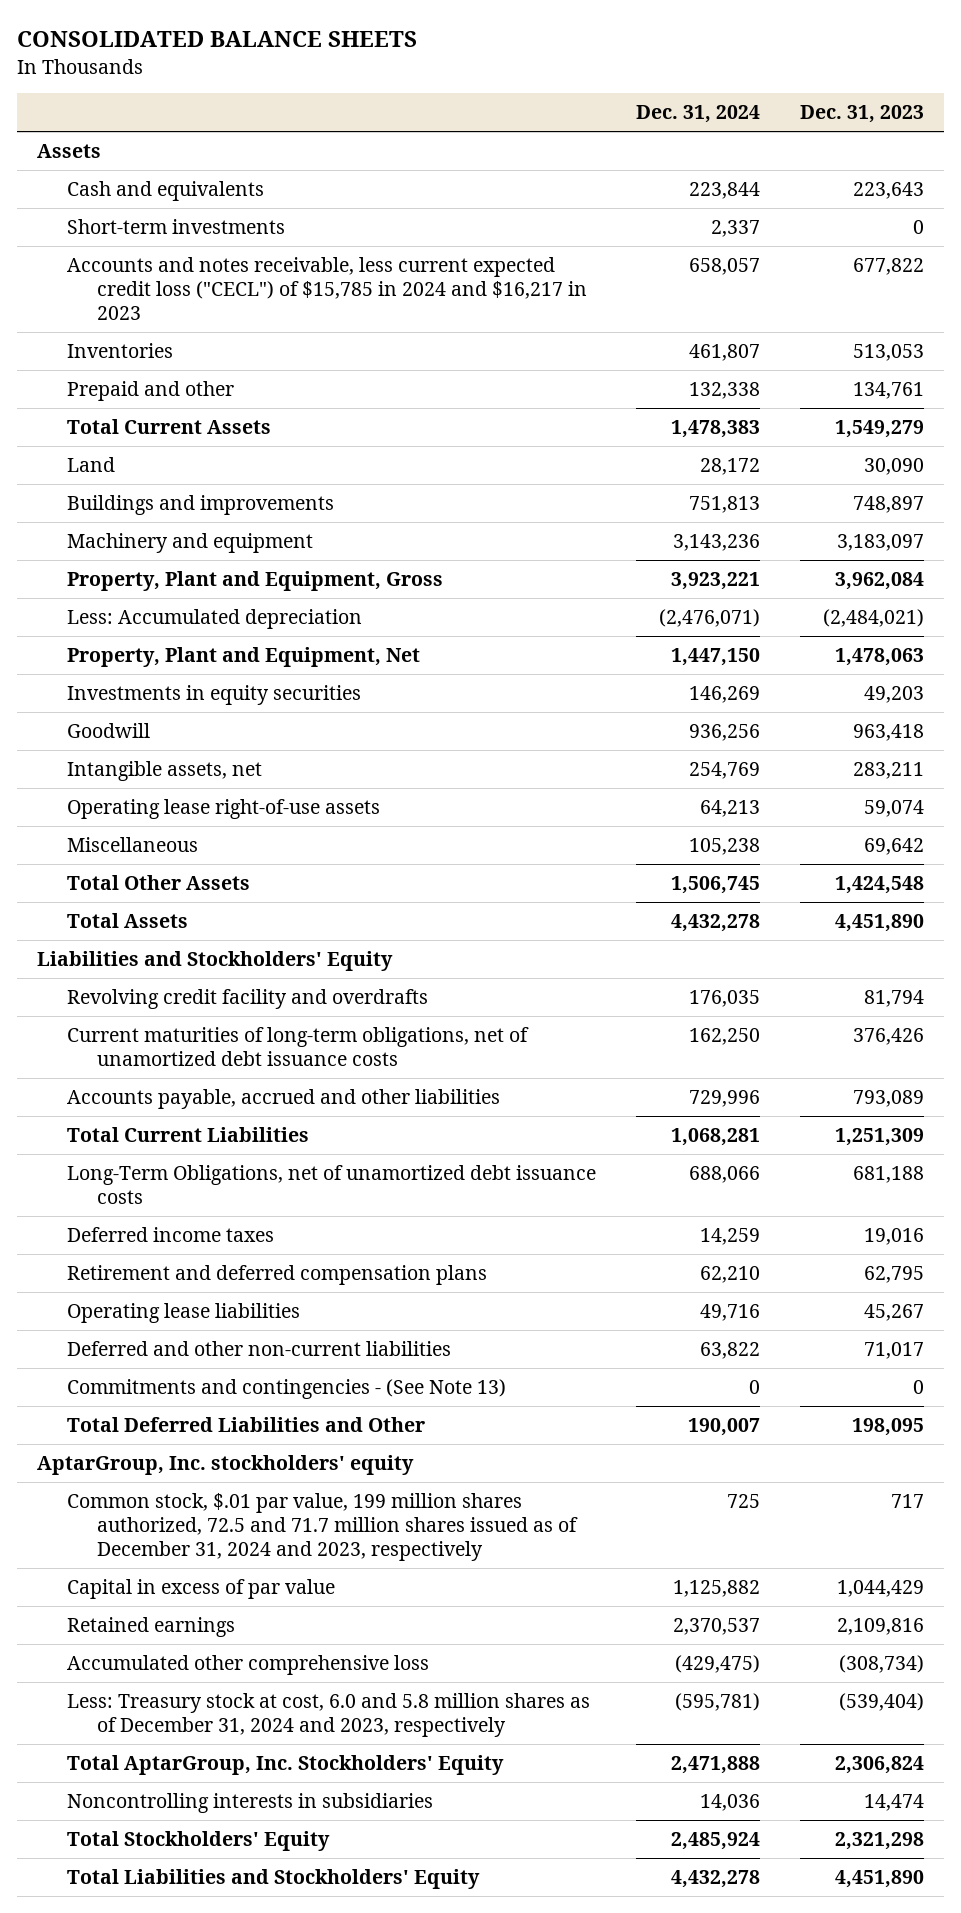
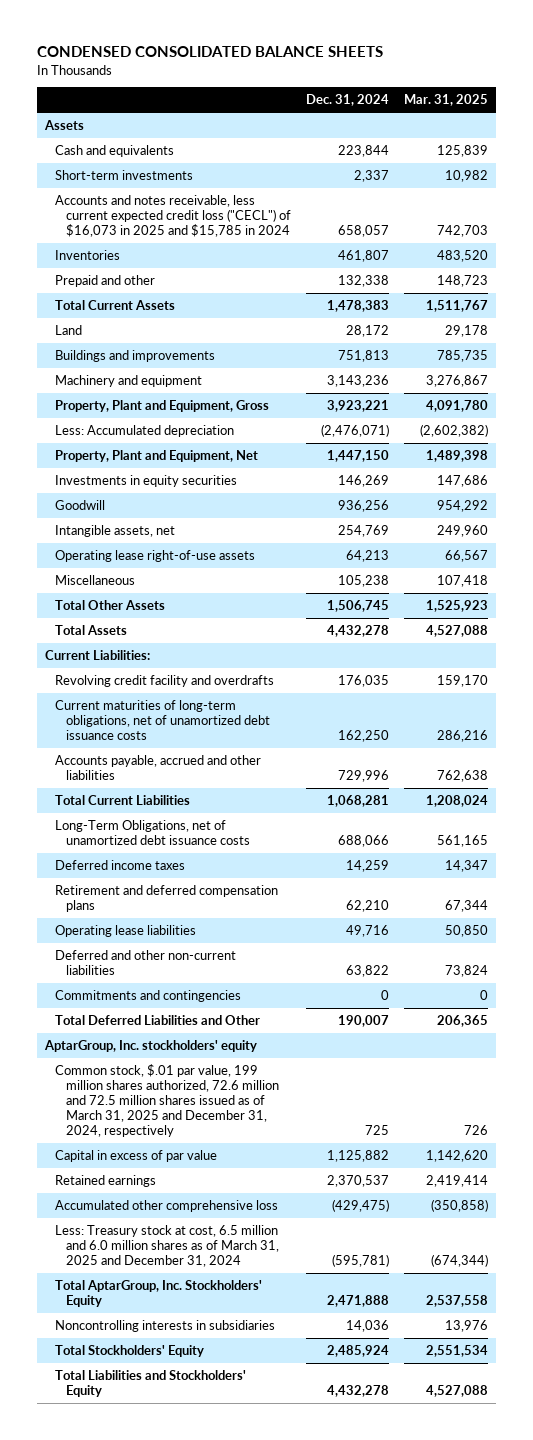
[16,31,417,48] CONSOLIDATED BALANCE SHEETS -> [37,46,384,58] CONDENSED CONSOLIDATED BALANCE SHEETS
[800,105,925,124] Dec. 31, 2023 -> none
none -> [404,94,489,107] Mar. 31, 2025
[66,257,588,321] Accounts and notes receivable, less current expected credit loss ("CECL") of $15,785 in 2024 and $16,217 in 2023 -> [55,195,291,237] Accounts and notes receivable, less current expected credit loss ("CECL") of $16,073 in 2025 and $15,785 in 2024
[36,951,393,972] Liabilities and Stockholders' Equity -> none
none -> [44,650,150,661] Current Liabilities:
[66,1379,506,1400] Commitments and contingencies - (See Note 13) -> [55,990,242,1003] Commitments and contingencies
[66,1493,579,1562] Common stock, $.01 par value, 199 million shares authorized, 72.5 and 71.7 million shares issued as of December 31, 2024 and 2023, respectively -> [55,1064,279,1137] Common stock, $.01 par value, 199 million shares authorized, 72.6 million and 72.5 million shares issued as of March 31, 2025 and December 31, 2024, respectively
[66,1693,590,1738] Less: Treasury stock at cost, 6.0 and 5.8 million shares as of December 31, 2024 and 2023, respectively -> [55,1225,279,1267] Less: Treasury stock at cost, 6.5 million and 6.0 million shares as of March 31, 2025 and December 31, 2024

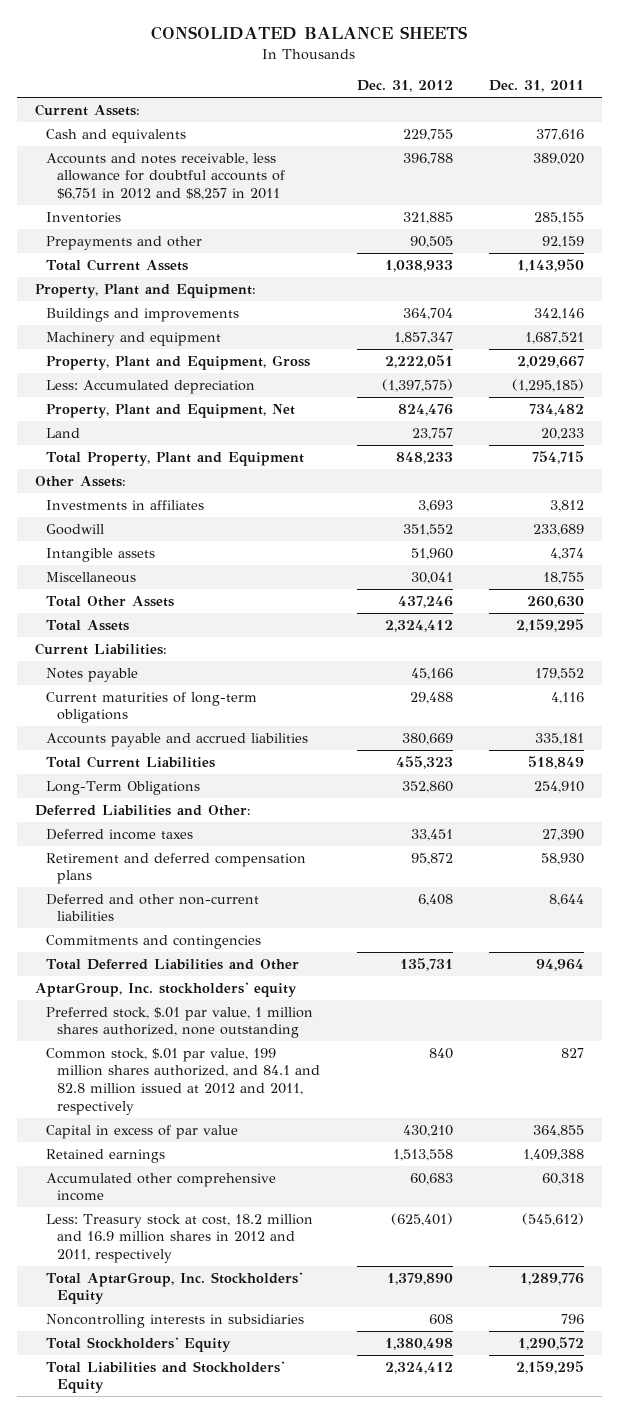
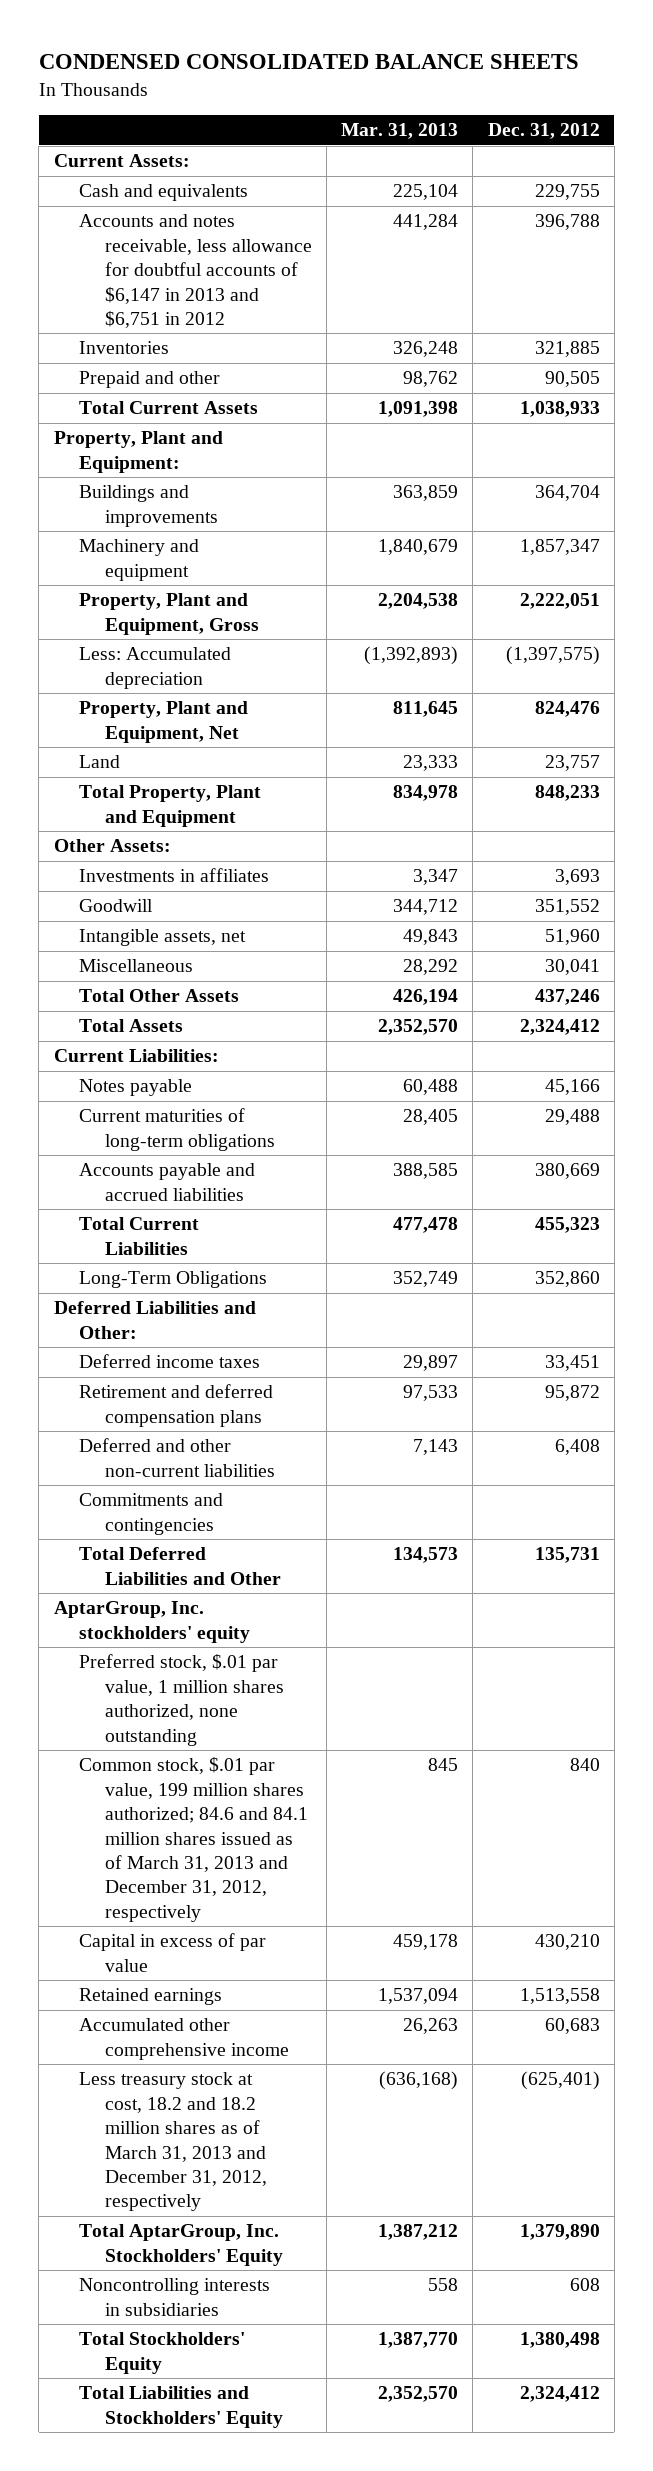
[151,26,468,41] CONSOLIDATED BALANCE SHEETS -> [38,54,579,70] CONDENSED CONSOLIDATED BALANCE SHEETS
[488,80,584,93] Dec. 31, 2011 -> none
none -> [341,123,459,140] Mar. 31, 2013
[46,152,286,201] Accounts and notes receivable, less allowance for doubtful accounts of $6,751 in 2012 and $8,257 in 2011 -> [79,214,312,328] Accounts and notes receivable, less allowance for doubtful accounts of $6,147 in 2013 and $6,751 in 2012
[46,235,203,250] Prepayments and other -> [79,371,221,389] Prepaid and other
[46,547,156,562] Intangible assets -> [79,929,247,947] Intangible assets, net
[46,1047,321,1115] Common stock, $.01 par value, 199 million shares authorized, and 84.1 and 82.8 million issued at 2012 and 2011, respectively -> [79,1757,308,1922] Common stock, $.01 par value, 199 million shares authorized; 84.6 and 84.1 million shares issued as of March 31, 2013 and December 31, 2012, respectively
[46,1213,314,1264] Less: Treasury stock at cost, 18.2 million and 16.9 million shares in 2012 and 2011, respectively -> [79,2072,267,2212] Less treasury stock at cost, 18.2 and 18.2 million shares as of March 31, 2013 and December 31, 2012, respectively

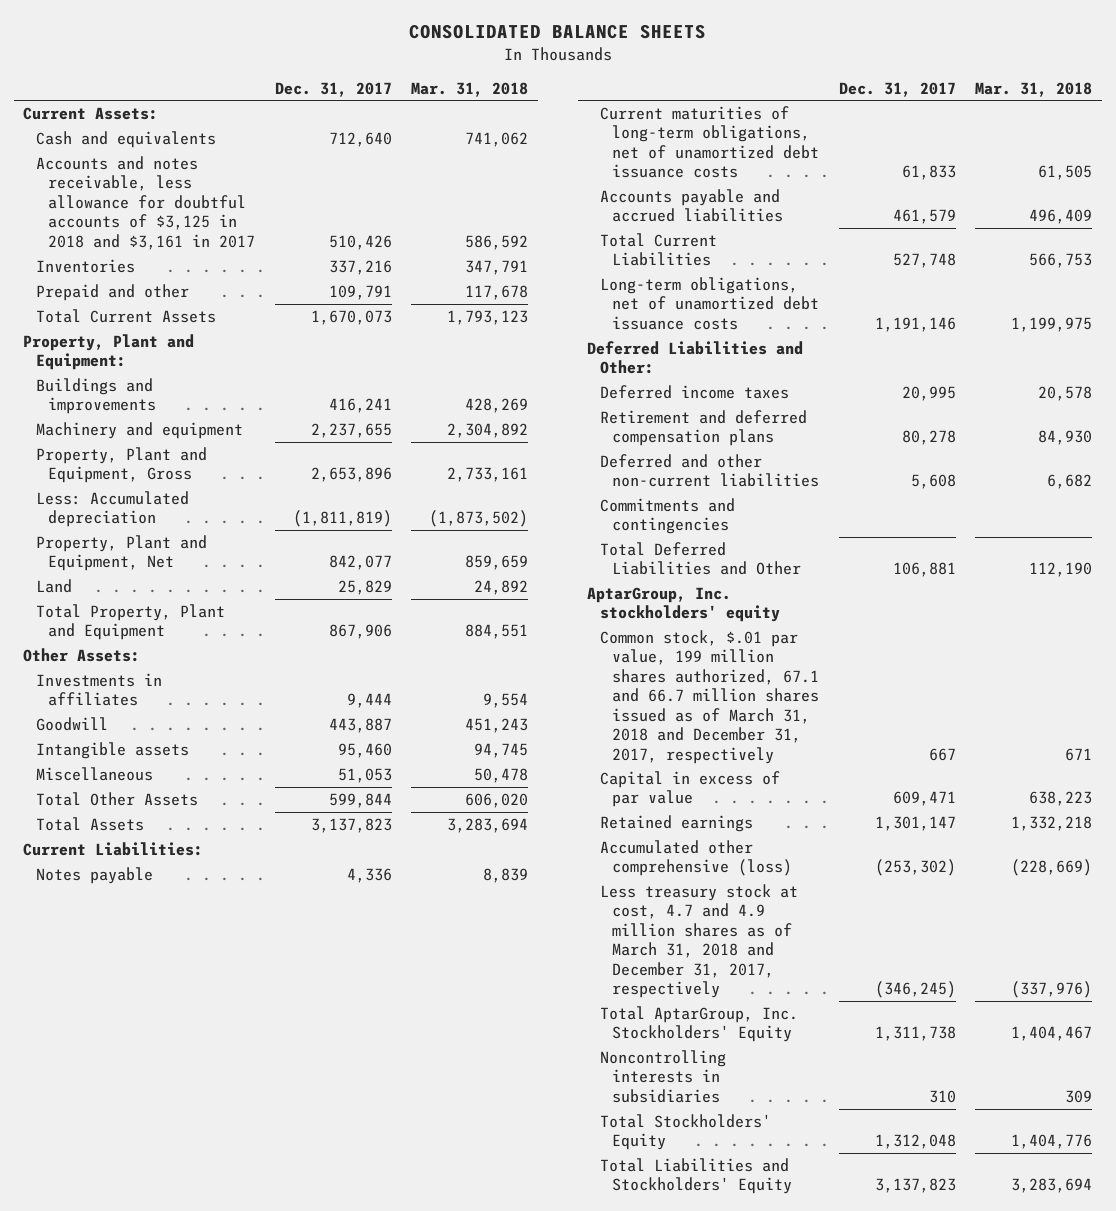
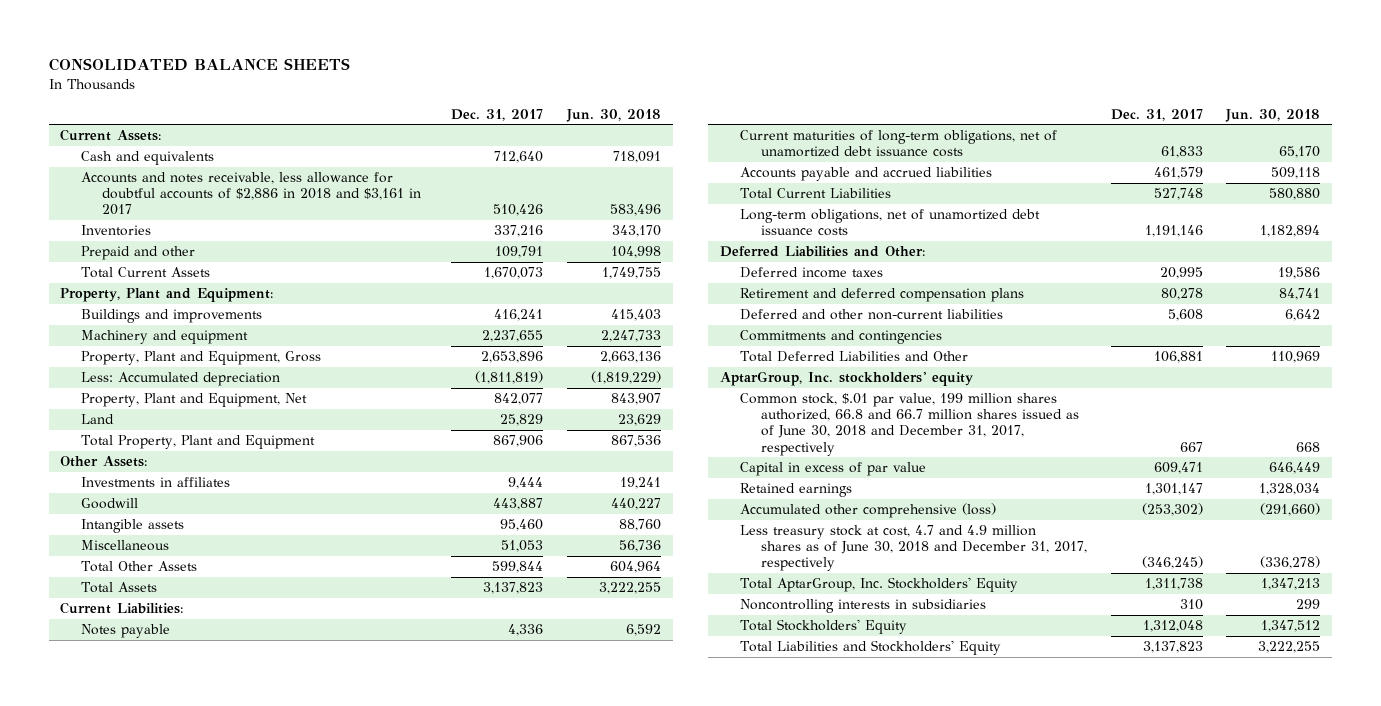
[411,81,529,97] Mar. 31, 2018 -> none
none -> [566,108,662,122] Jun. 30, 2018
[35,155,256,250] Accounts and notes receivable, less allowance for doubtful accounts of $3,125 in 2018 and $3,161 in 2017 -> [81,172,421,216] Accounts and notes receivable, less allowance for doubtful accounts of $2,886 in 2018 and $3,161 in 2017
[599,629,820,764] Common stock, $.01 par value, 199 million shares authorized, 67.1 and 66.7 million shares issued as of March 31, 2018 and December 31, 2017, respectively -> [740,393,1079,456] Common stock, $.01 par value, 199 million shares authorized, 66.8 and 66.7 million shares issued as of June 30, 2018 and December 31, 2017, respectively
[599,883,798,999] Less treasury stock at cost, 4.7 and 4.9 million shares as of March 31, 2018 and December 31, 2017, respectively -> [740,525,1087,572] Less treasury stock at cost, 4.7 and 4.9 million shares as of June 30, 2018 and December 31, 2017, respectively

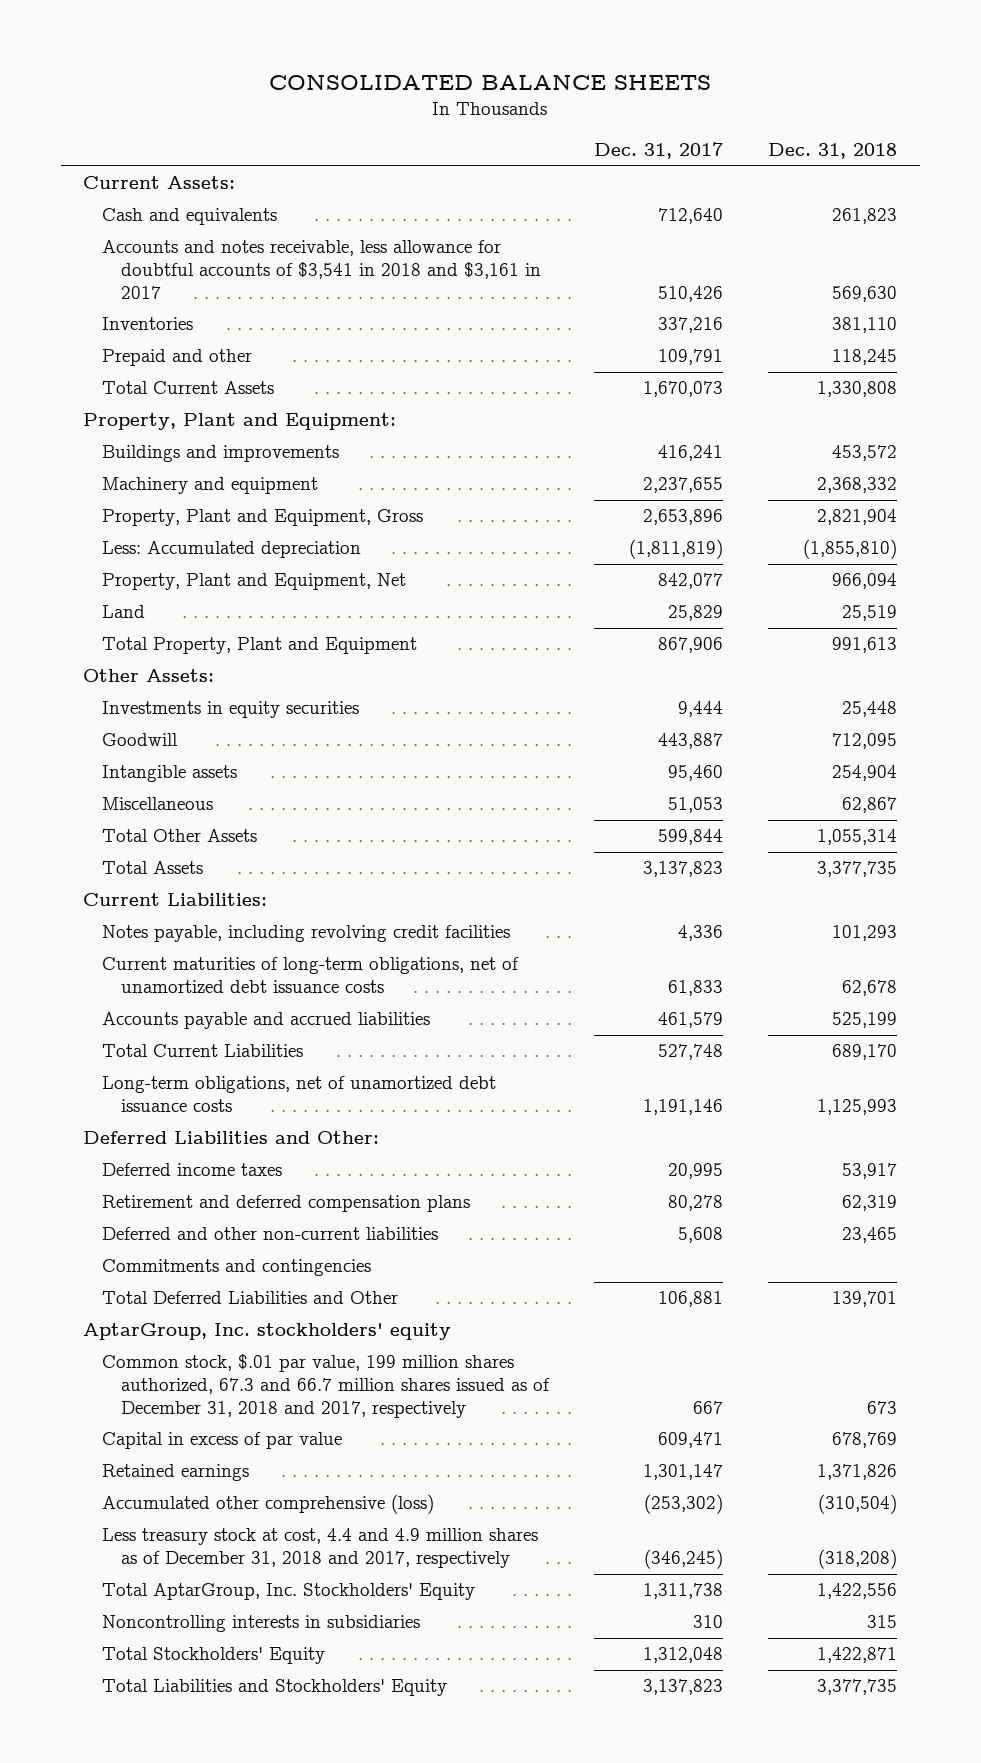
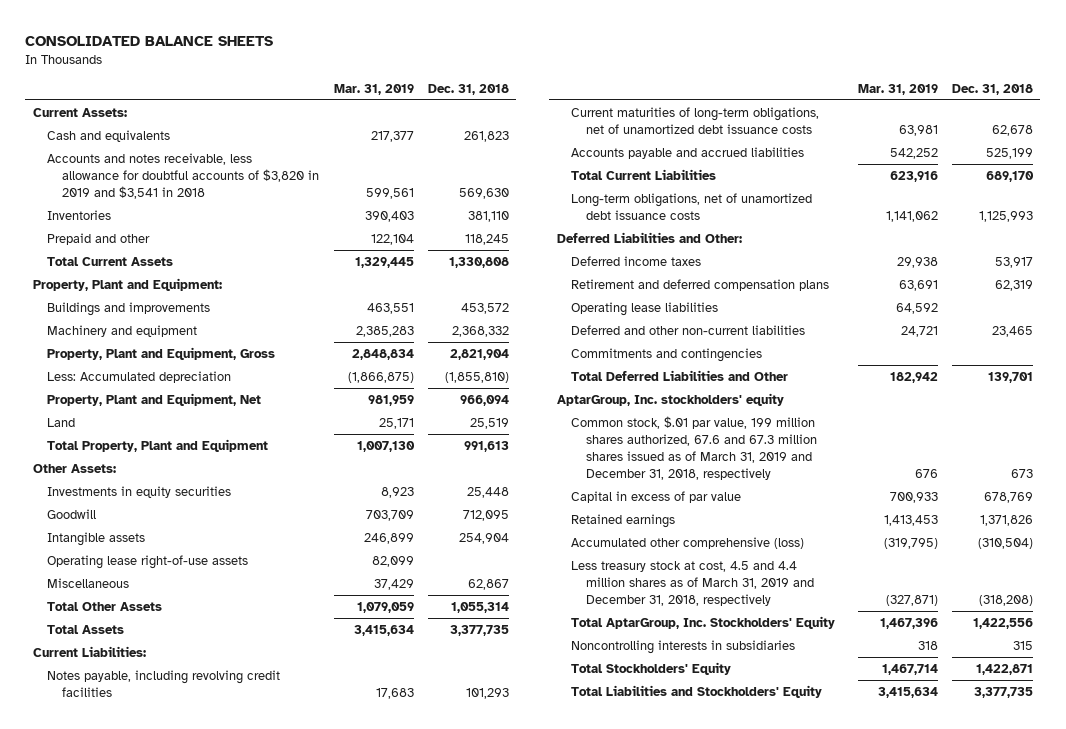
[594,141,724,159] Dec. 31, 2017 -> none
none -> [333,83,414,95] Mar. 31, 2019
[102,240,542,299] Accounts and notes receivable, less allowance for doubtful accounts of $3,541 in 2018 and $3,161 in 2017 -> [47,152,320,199] Accounts and notes receivable, less allowance for doubtful accounts of $3,820 in 2019 and $3,541 in 2018
none -> [47,554,249,569] Operating lease right-of-use assets
none -> [571,301,719,316] Operating lease liabilities
[102,1354,551,1418] Common stock, $.01 par value, 199 million shares authorized, 67.3 and 66.7 million shares issued as of December 31, 2018 and 2017, respectively -> [571,415,818,480] Common stock, $.01 par value, 199 million shares authorized, 67.6 and 67.3 million shares issued as of March 31, 2019 and December 31, 2018, respectively
[102,1528,539,1569] Less treasury stock at cost, 4.4 and 4.9 million shares as of December 31, 2018 and 2017, respectively -> [571,560,815,606] Less treasury stock at cost, 4.5 and 4.4 million shares as of March 31, 2019 and December 31, 2018, respectively

